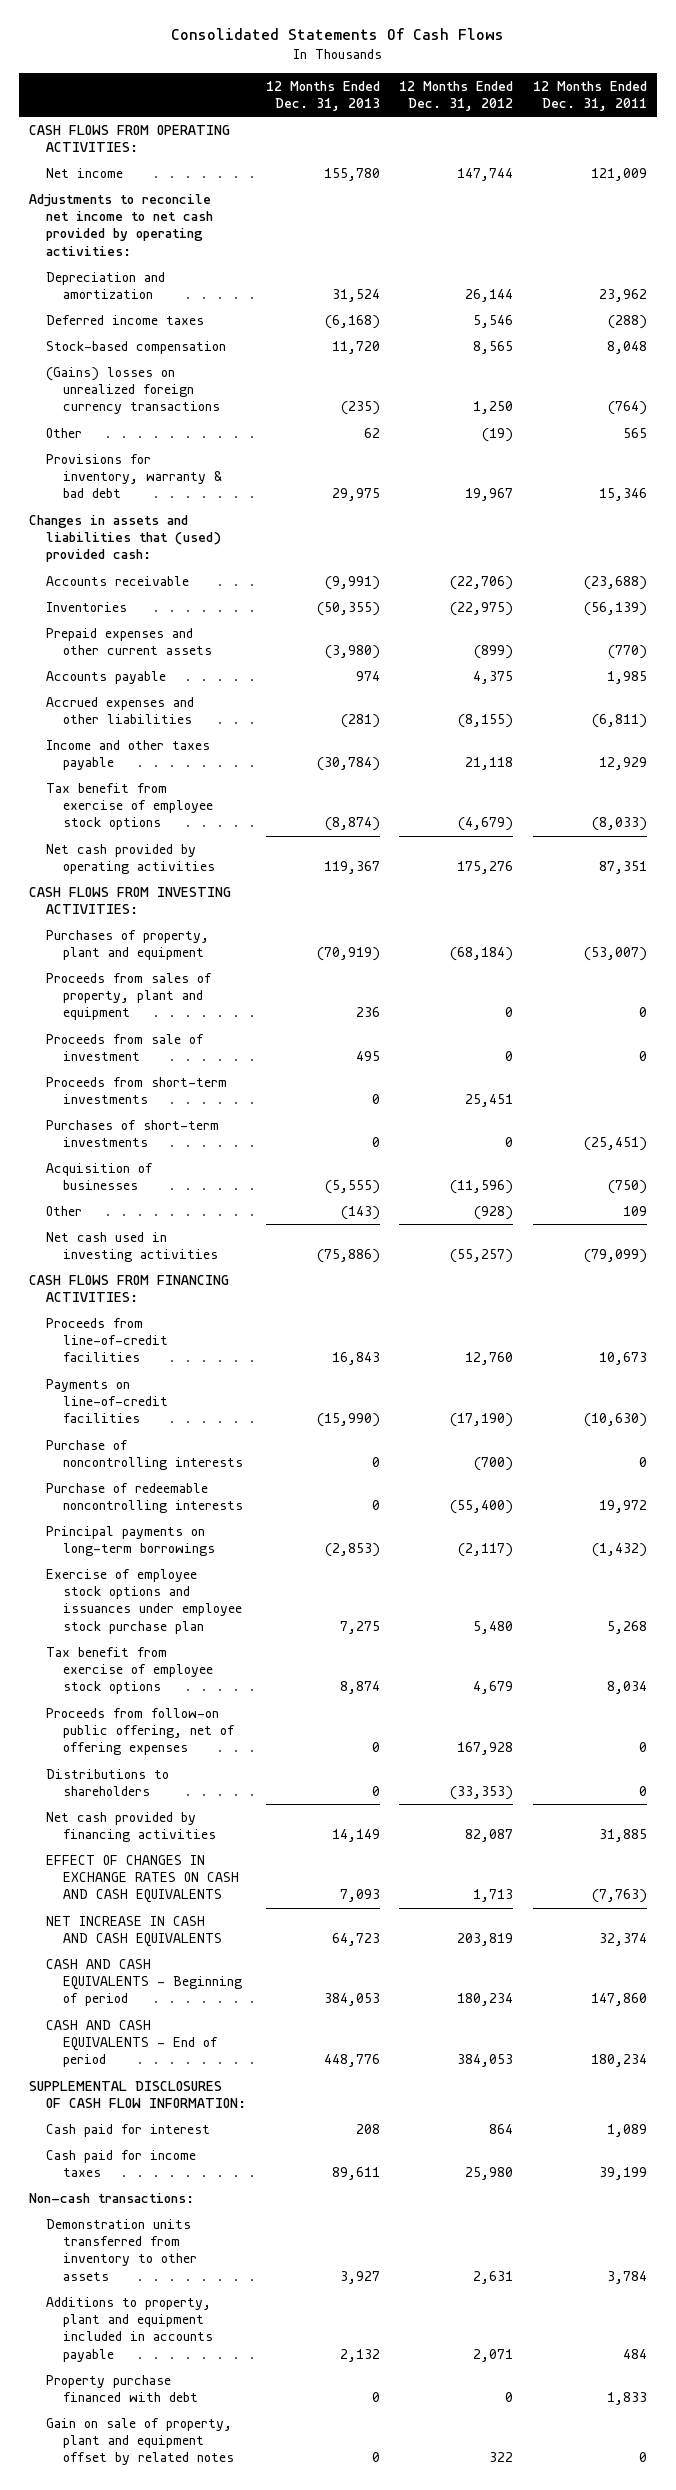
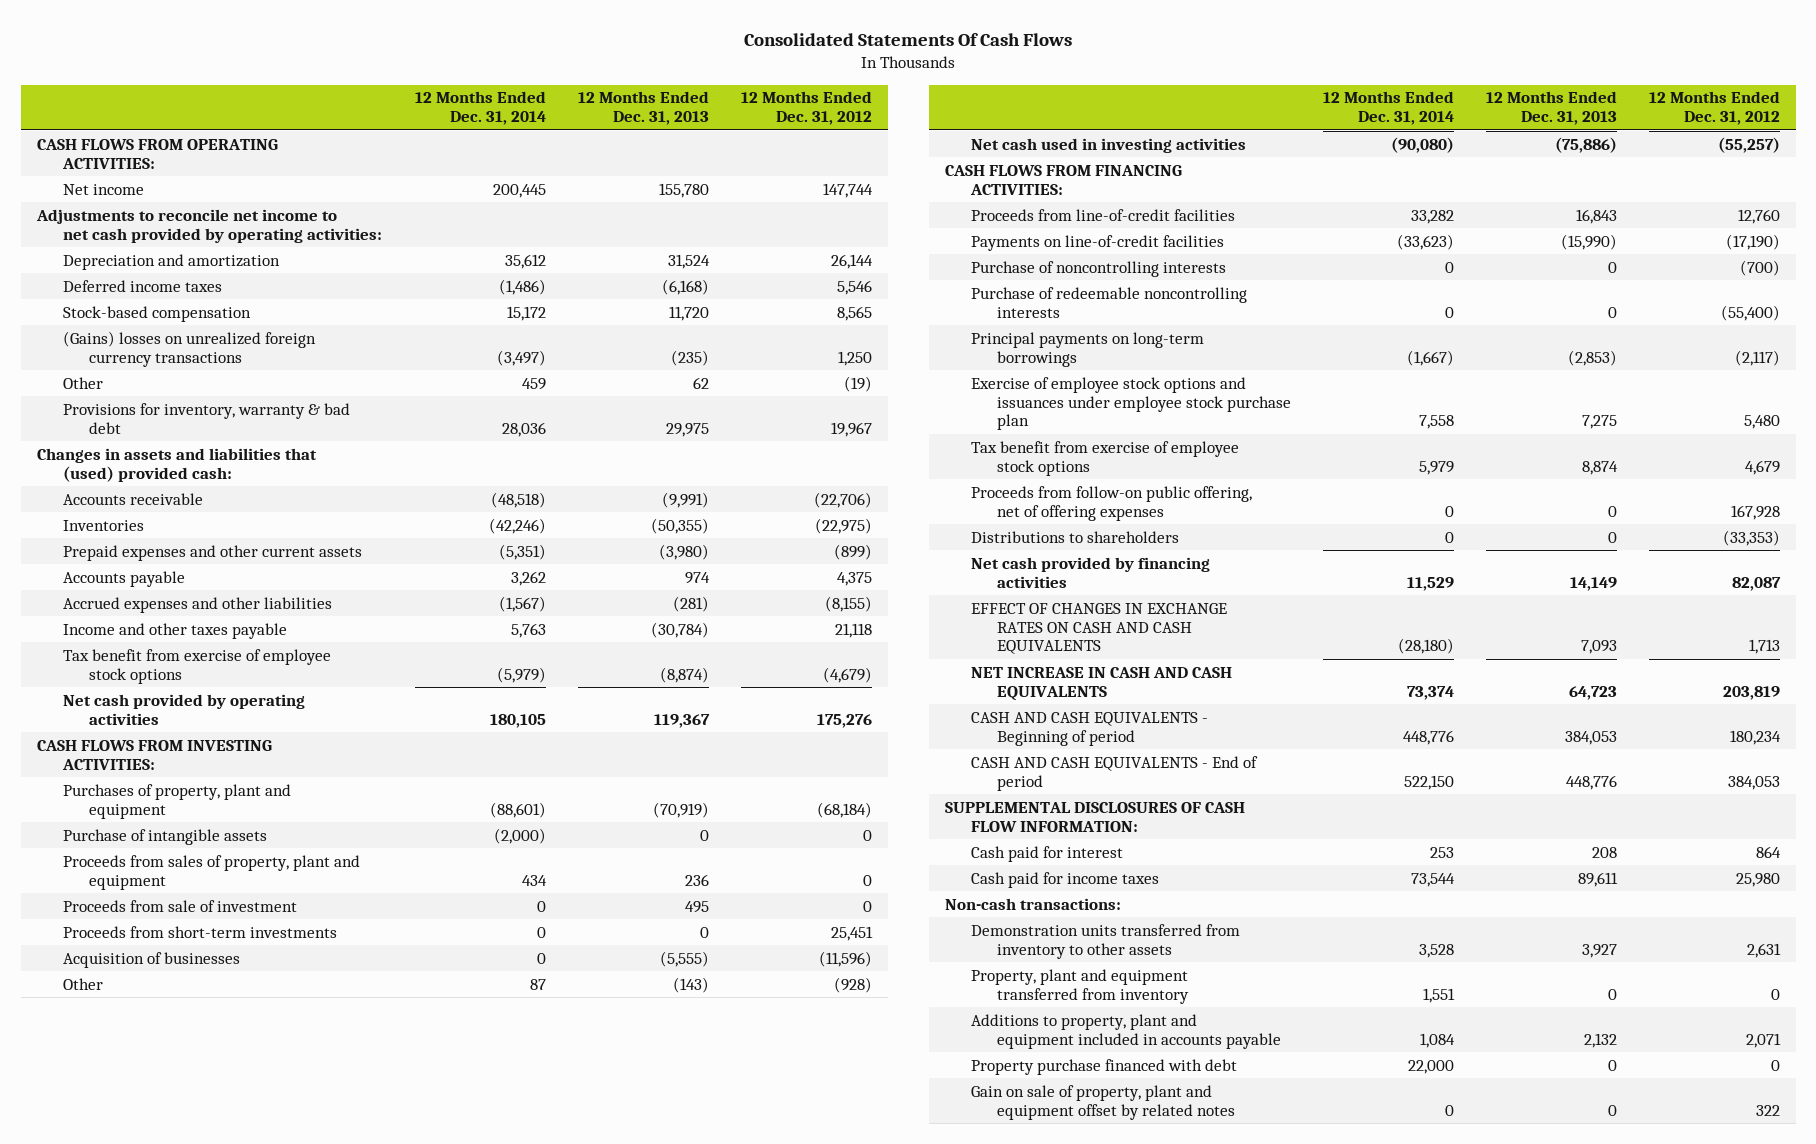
[532,80,647,112] 12 Months Ended Dec. 31, 2011 -> none
none -> [414,91,546,126] 12 Months Ended Dec. 31, 2014
none -> [62,828,267,845] Purchase of intangible assets
[46,1119,220,1148] Purchases of short-term investments -> none
none -> [970,968,1189,1004] Property, plant and equipment transferred from inventory

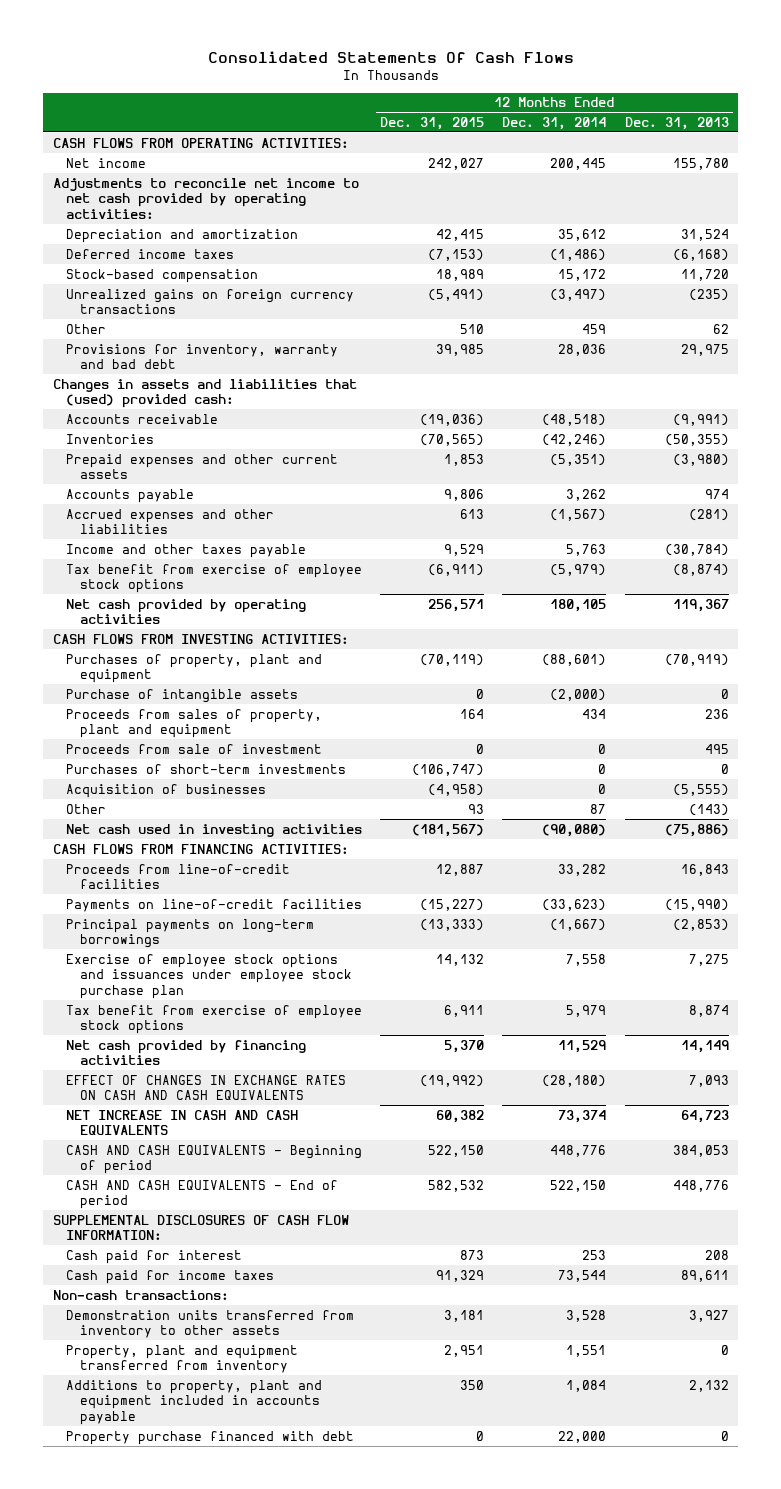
[740,91,872,126] 12 Months Ended Dec. 31, 2012 -> none
none -> [380,116,485,130] Dec. 31, 2015
[62,330,316,367] (Gains) losses on unrealized foreign currency transactions -> [66,288,355,315] Unrealized gains on foreign currency transactions
[62,402,350,434] Provisions for inventory, warranty & bad debt -> [66,343,339,370] Provisions for inventory, warranty and bad debt
[62,925,337,938] Proceeds from short-term investments -> none
none -> [66,763,347,774] Purchases of short-term investments
[970,260,1226,277] Purchase of noncontrolling interests -> none
[970,286,1247,318] Purchase of redeemable noncontrolling interests -> none
[970,485,1252,521] Proceeds from follow-on public offering, net of offering expenses -> none
[970,530,1179,543] Distributions to shareholders -> none
[970,1084,1235,1120] Gain on sale of property, plant and equipment offset by related notes -> none

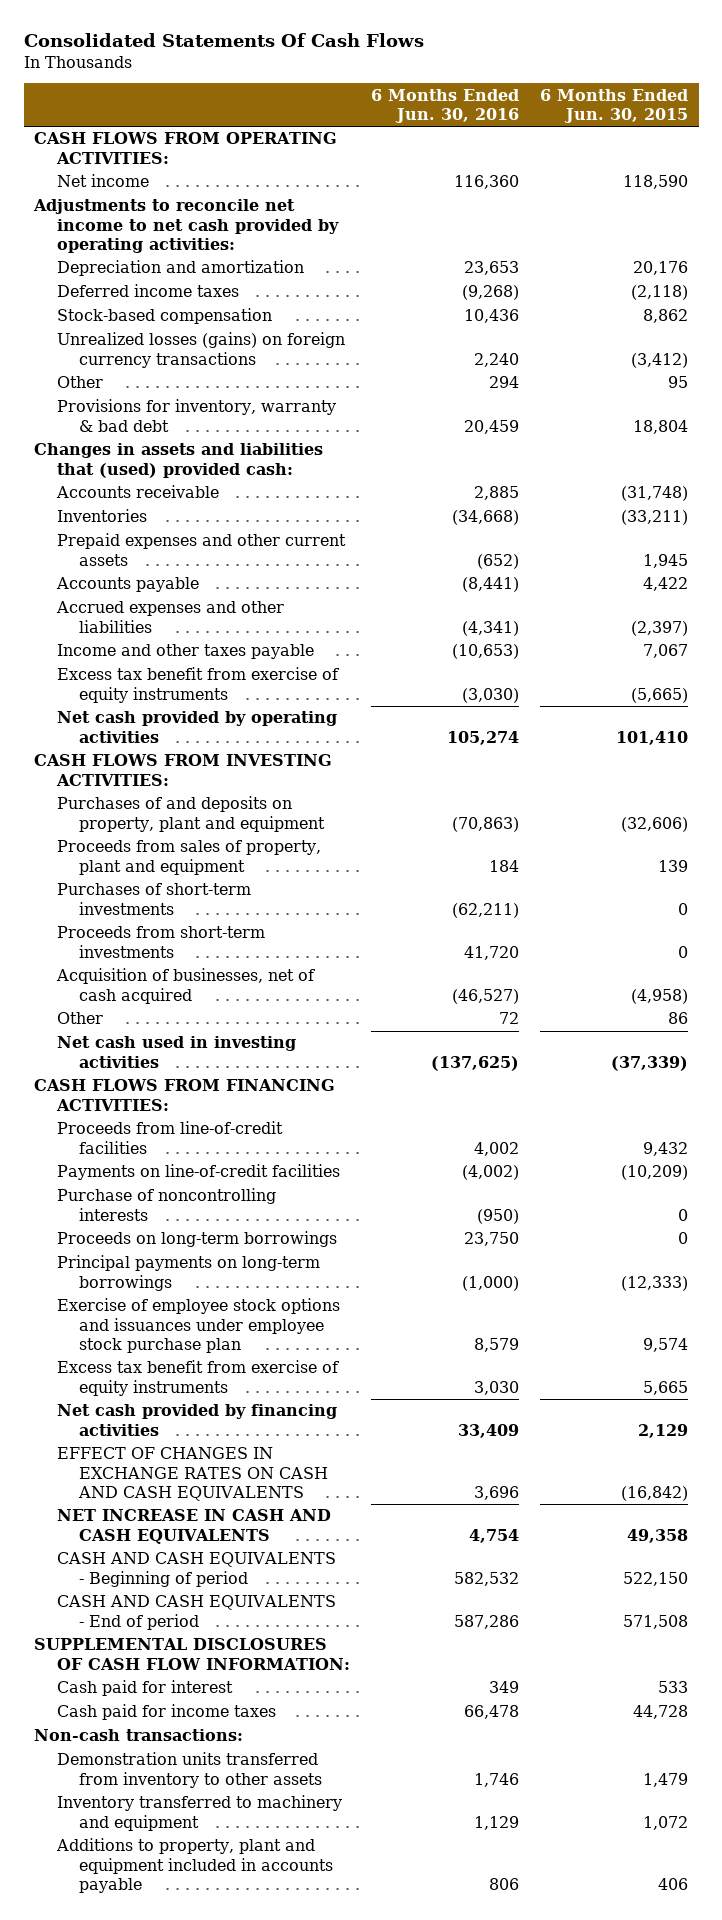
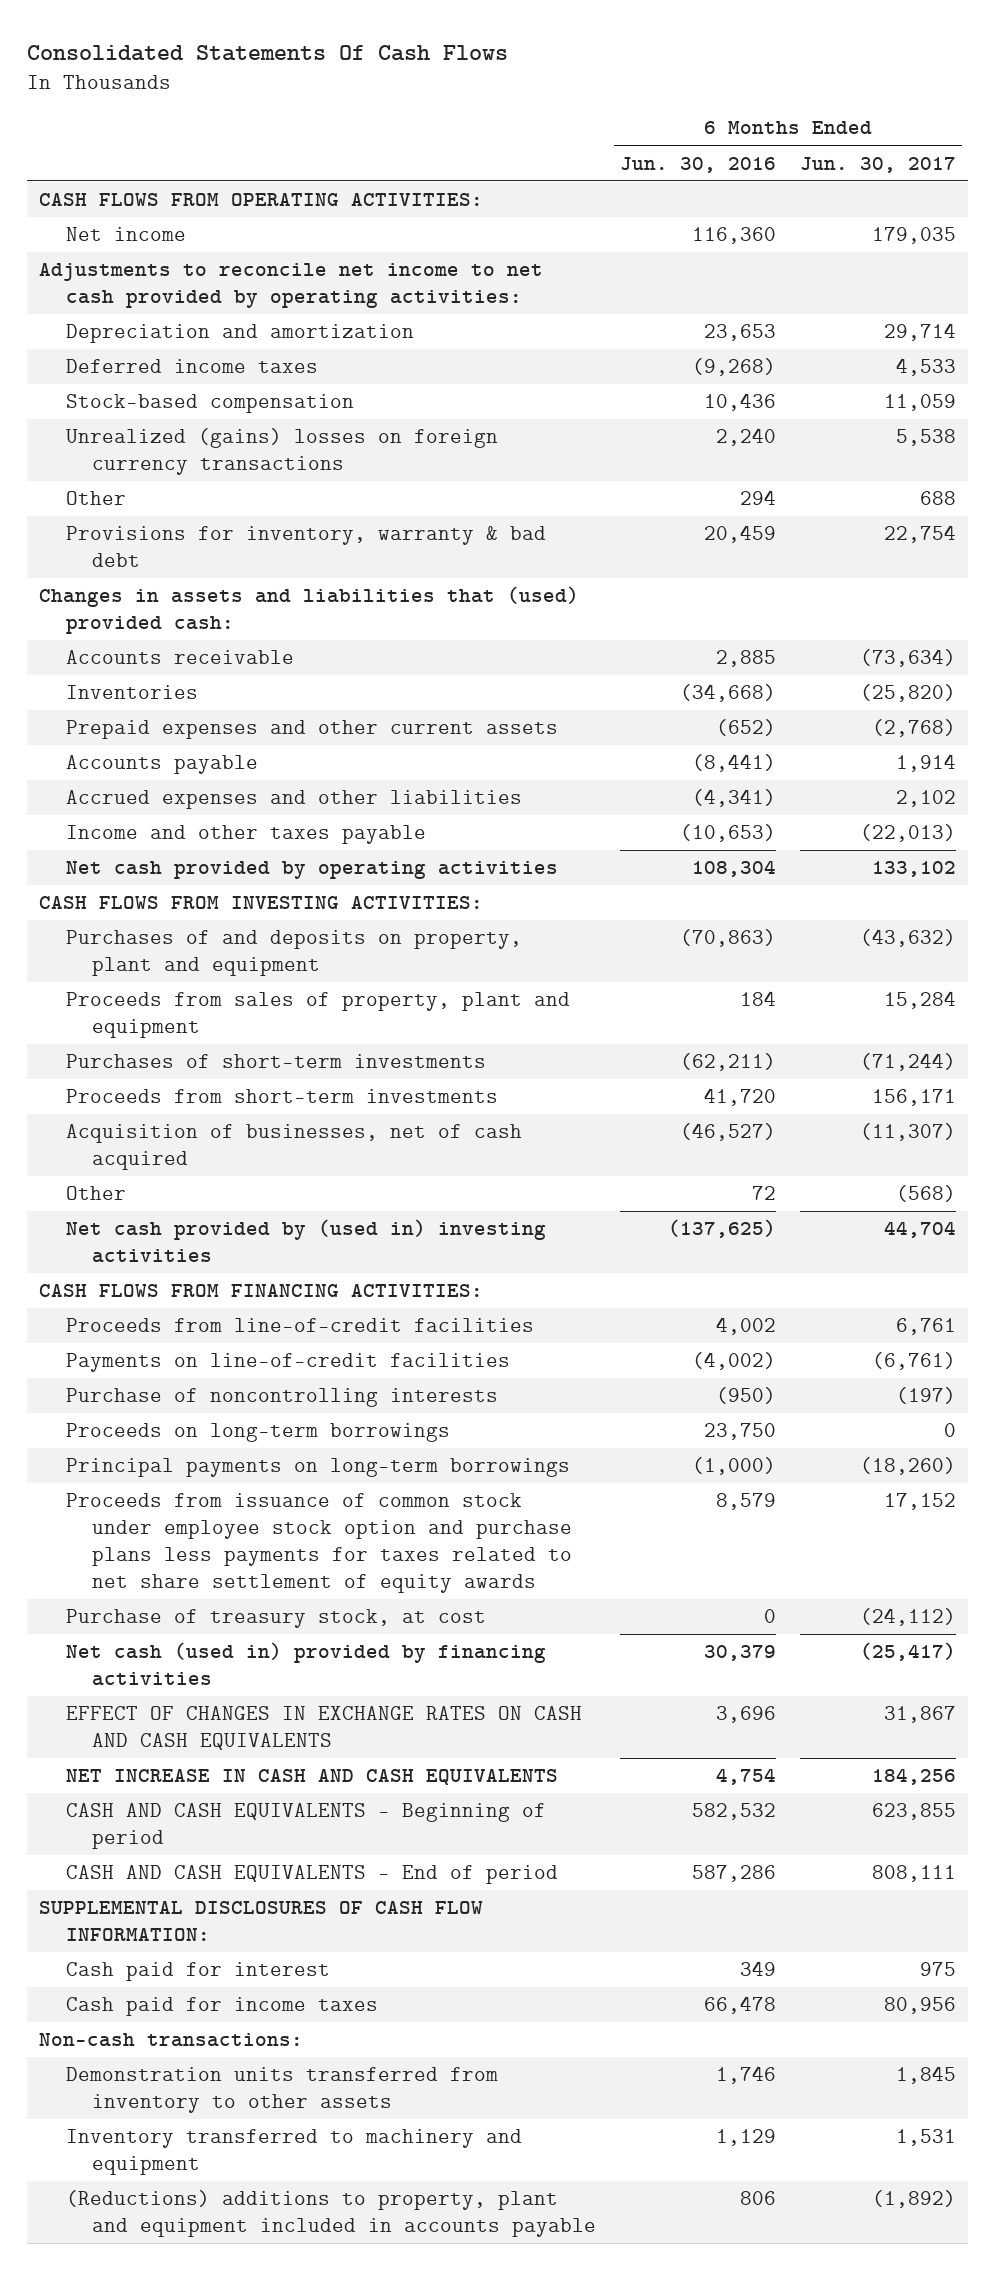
[540,88,689,123] 6 Months Ended Jun. 30, 2015 -> none
none -> [800,156,957,173] Jun. 30, 2017
[56,332,345,368] Unrealized losses (gains) on foreign currency transactions -> [65,428,498,476] Unrealized (gains) losses on foreign currency transactions
[56,667,339,703] Excess tax benefit from exercise of equity instruments -> none
[446,730,519,745] 105,274 -> [692,860,777,878] 108,304
[56,1036,296,1068] Net cash used in investing activities -> [65,1219,546,1264] Net cash provided by (used in) investing activities
[56,1360,339,1396] Excess tax benefit from exercise of equity instruments -> none
[56,1298,340,1353] Exercise of employee stock options and issuances under employee stock purchase plan -> [65,1493,573,1594] Proceeds from issuance of common stock under employee stock option and purchase plans less payments for taxes related to net share settlement of equity awards
none -> [65,1609,486,1629] Purchase of treasury stock, at cost
[56,1404,337,1436] Net cash provided by financing activities -> [65,1642,546,1687] Net cash (used in) provided by financing activities
[457,1423,519,1438] 33,409 -> [704,1645,777,1662] 30,379
[55,1838,334,1893] Additions to property, plant and equipment included in accounts payable -> [65,2190,597,2238] (Reductions) additions to property, plant and equipment included in accounts payable

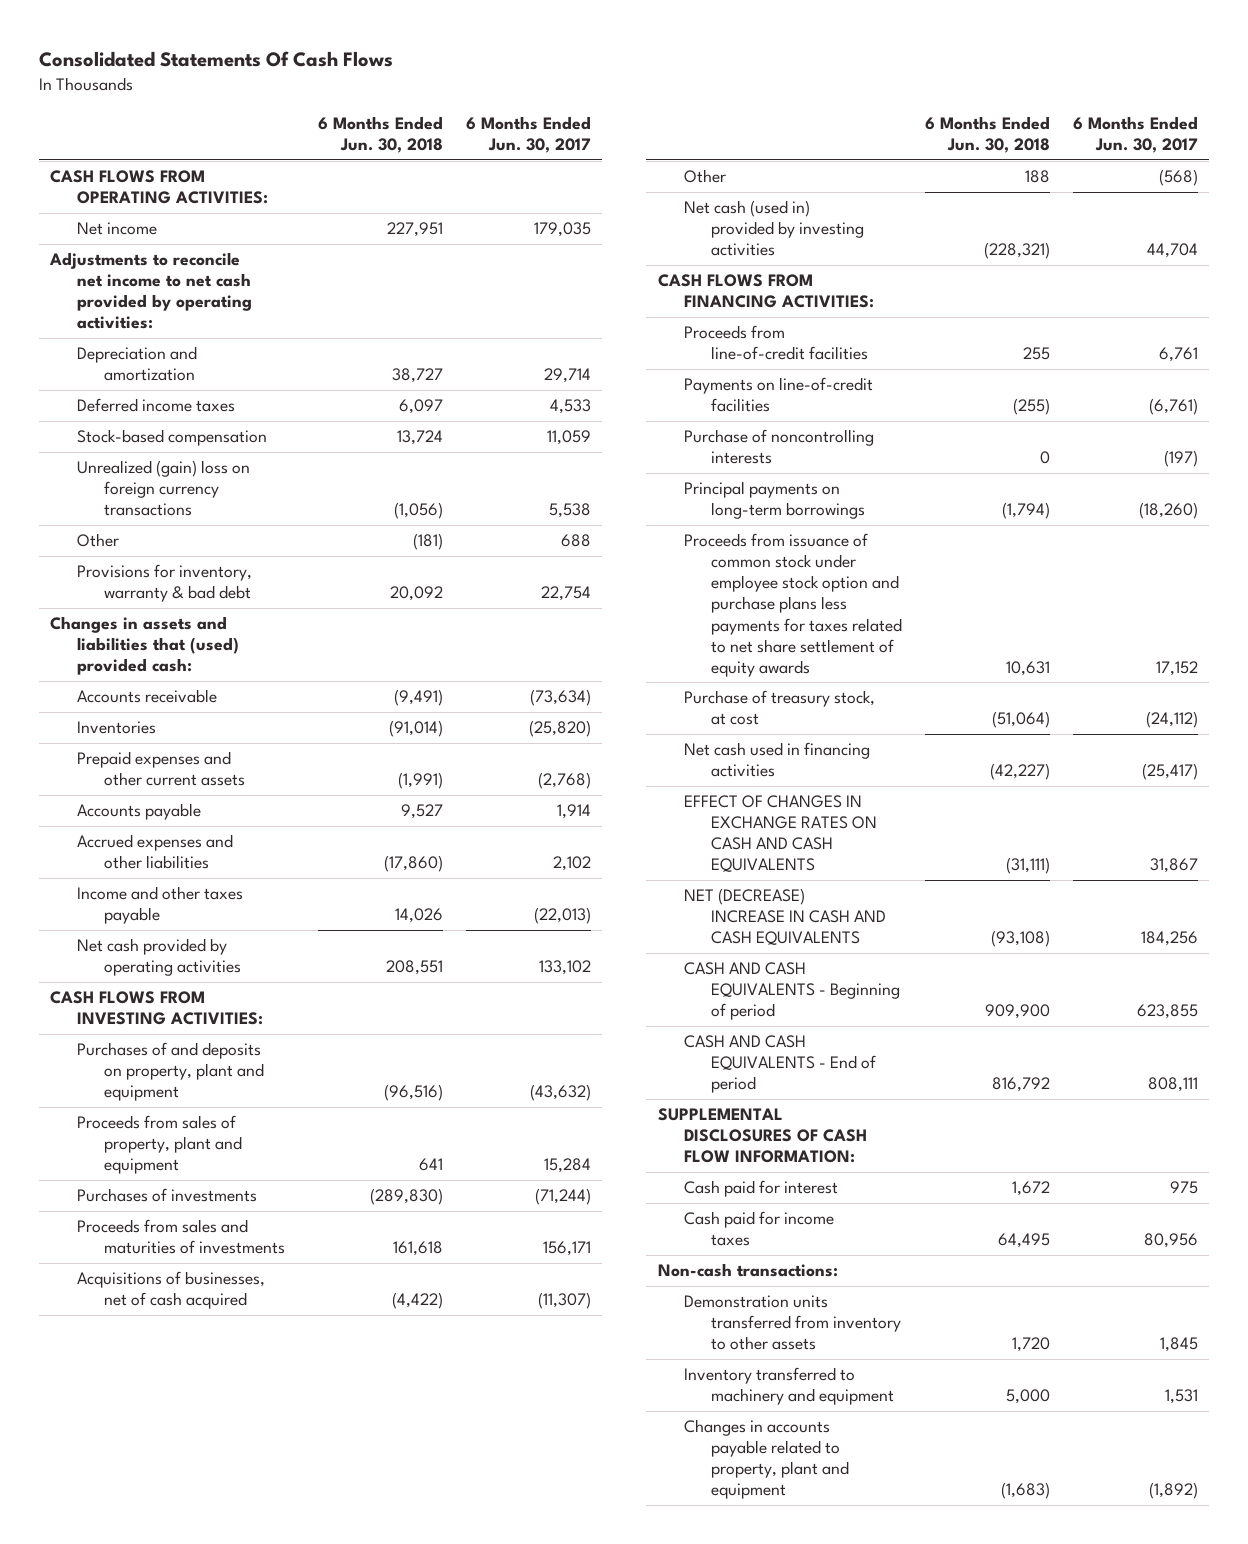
[620,156,777,173] Jun. 30, 2016 -> none
none -> [317,116,443,154] 6 Months Ended Jun. 30, 2018
[65,428,498,476] Unrealized (gains) losses on foreign currency transactions -> [76,460,250,517] Unrealized (gain) loss on foreign currency transactions
[65,1054,486,1069] Purchases of short-term investments -> [76,1188,257,1203] Purchases of investments
[65,1089,498,1104] Proceeds from short-term investments -> [76,1219,285,1255] Proceeds from sales and maturities of investments
[65,1124,522,1171] Acquisition of businesses, net of cash acquired -> [76,1271,265,1310] Acquisitions of businesses, net of cash acquired
[65,1219,546,1264] Net cash provided by (used in) investing activities -> [684,200,864,257] Net cash (used in) provided by investing activities
[65,1423,450,1443] Proceeds on long-term borrowings -> none
[65,1642,546,1687] Net cash (used in) provided by financing activities -> [684,742,871,778] Net cash used in financing activities
[65,1769,558,1786] NET INCREASE IN CASH AND CASH EQUIVALENTS -> [684,888,886,946] NET (DECREASE) INCREASE IN CASH AND CASH EQUIVALENTS
[65,2190,597,2238] (Reductions) additions to property, plant and equipment included in accounts payable -> [684,1419,849,1500] Changes in accounts payable related to property, plant and equipment

